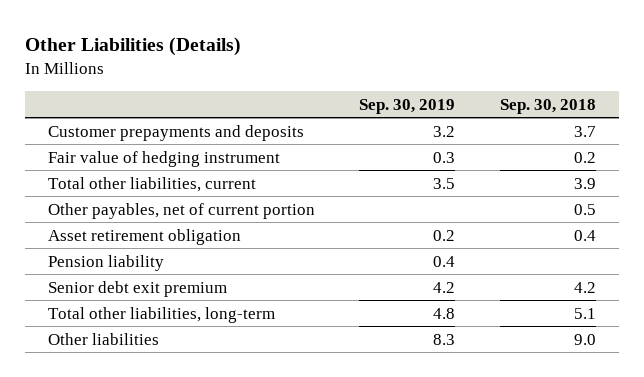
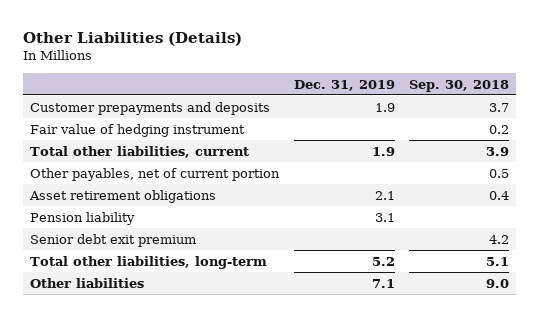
[359,98,456,114] Sep. 30, 2019 -> none
none -> [293,79,395,91] Dec. 31, 2019
[47,228,241,245] Asset retirement obligation -> [28,189,216,203] Asset retirement obligations

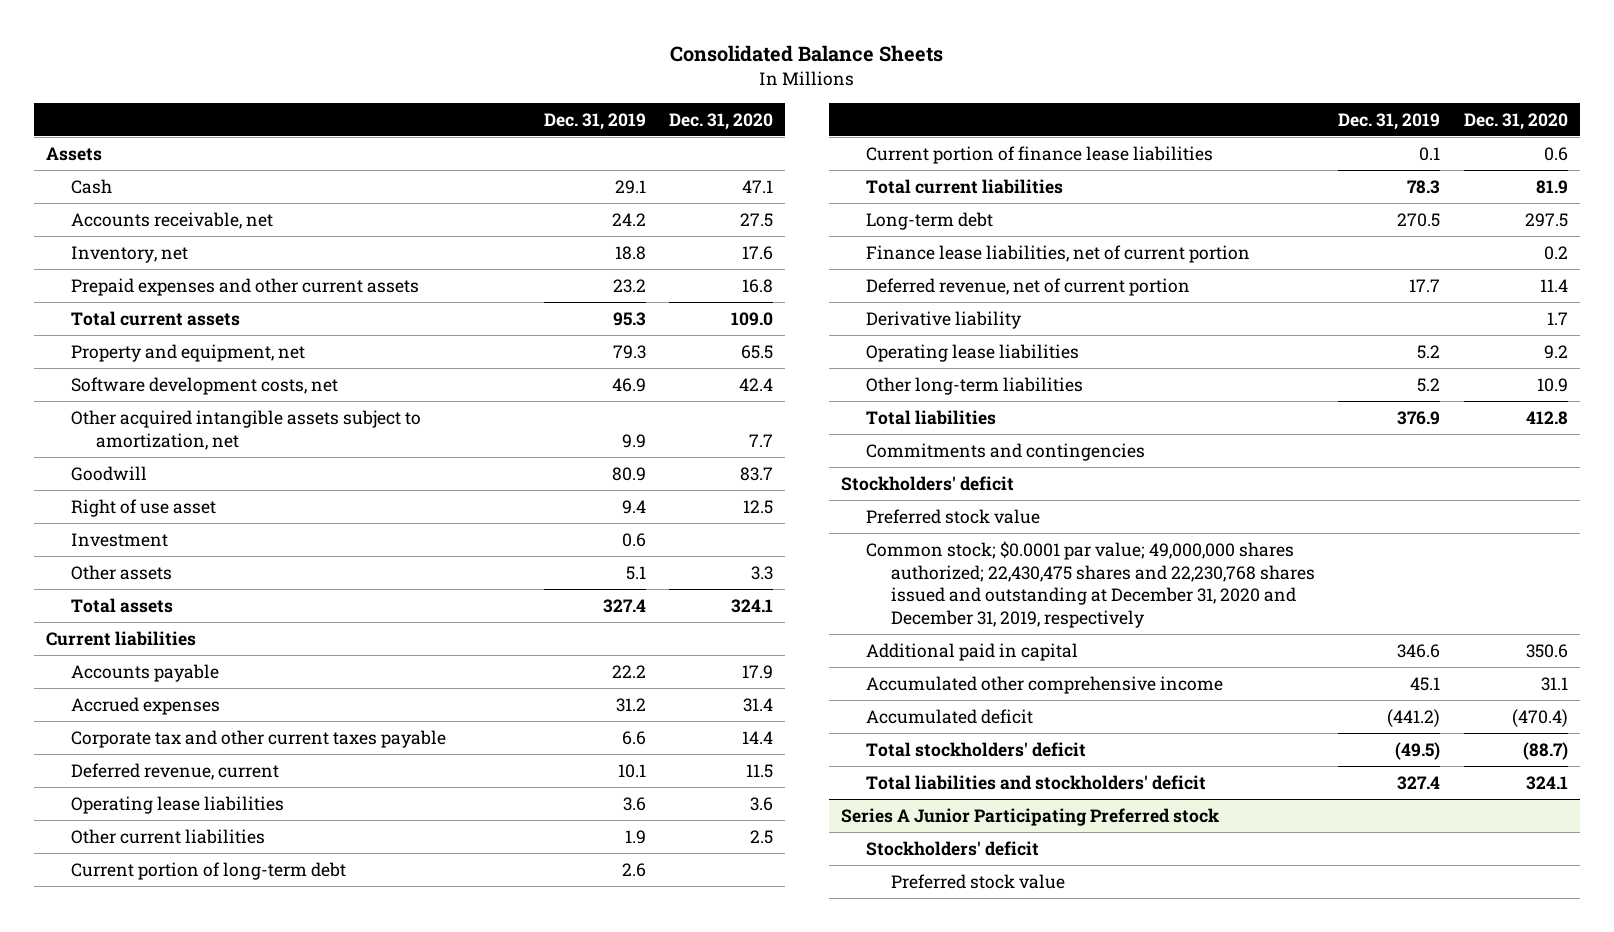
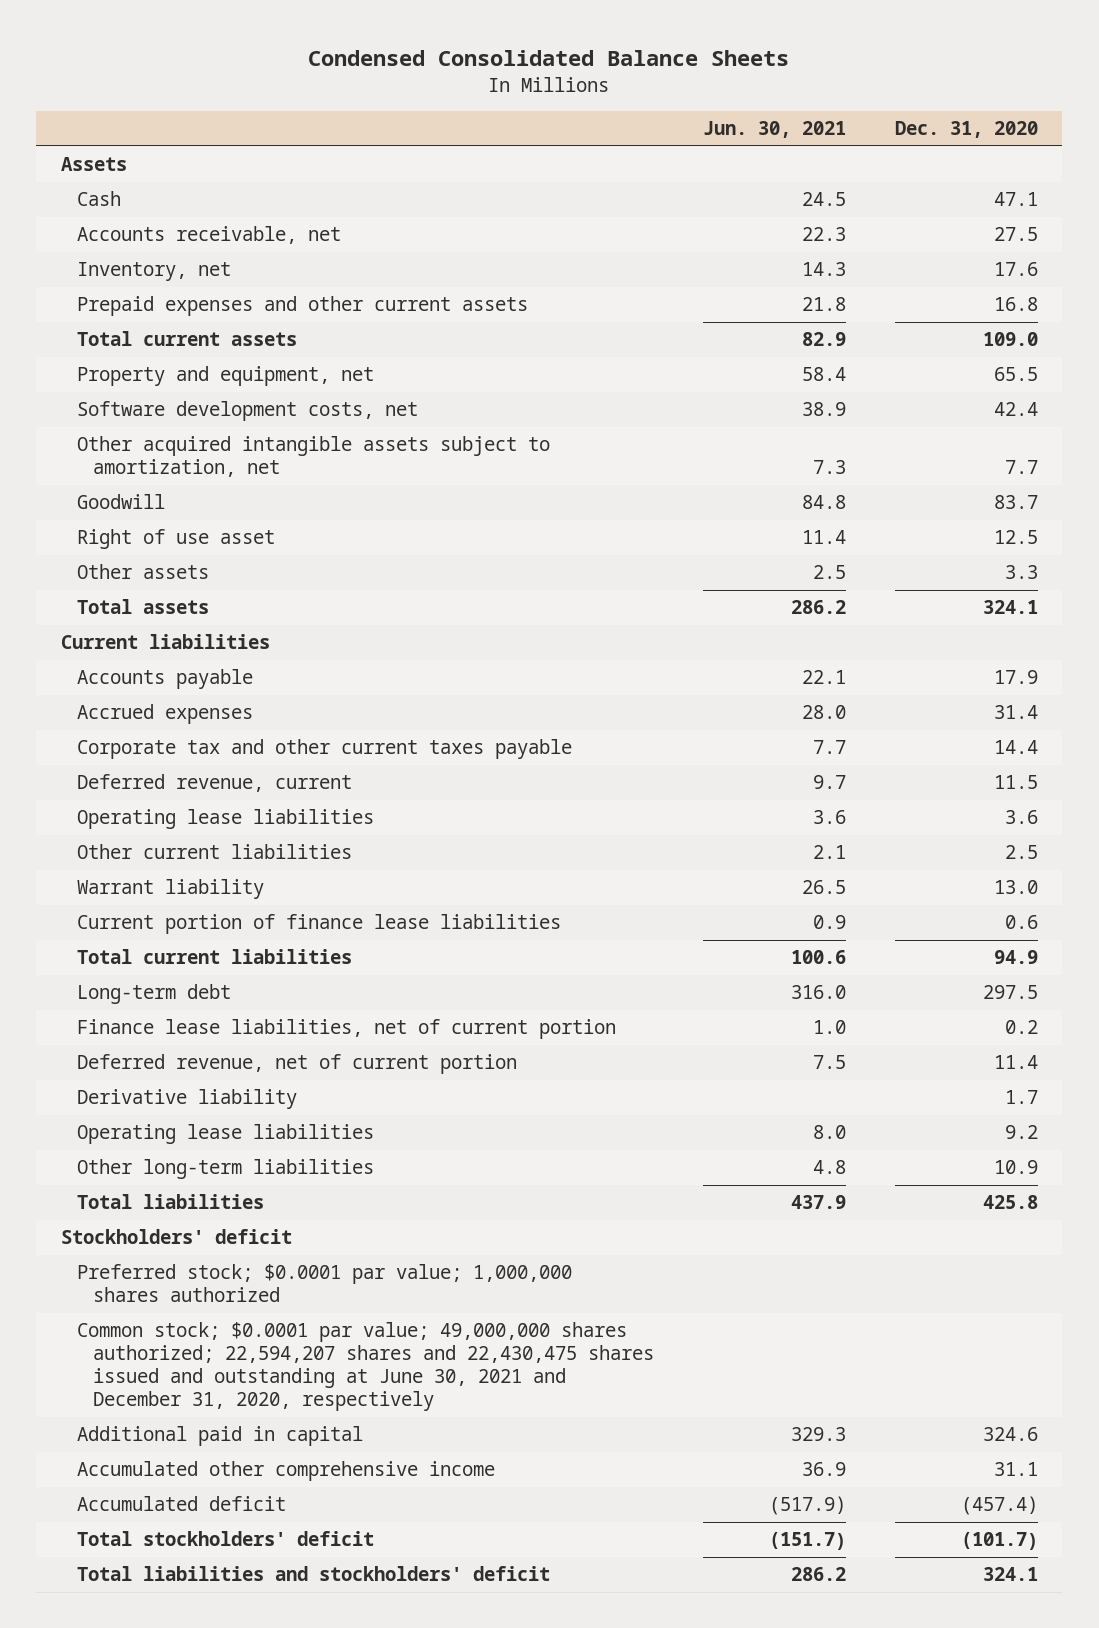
[669,45,943,63] Consolidated Balance Sheets -> [308,50,790,67] Condensed Consolidated Balance Sheets
[543,112,646,130] Dec. 31, 2019 -> none
none -> [702,121,846,139] Jun. 30, 2021
[70,532,168,547] Investment -> none
[70,861,346,880] Current portion of long-term debt -> none
none -> [76,879,264,900] Warrant liability
[1535,179,1568,194] 81.9 -> [993,950,1038,965] 94.9
[865,442,1145,461] Commitments and contingencies -> none
[1525,410,1568,425] 412.8 -> [982,1195,1038,1210] 425.8
[865,508,1040,524] Preferred stock value -> [76,1264,572,1303] Preferred stock; $0.0001 par value; 1,000,000 shares authorized
[865,540,1315,628] Common stock; $0.0001 par value; 49,000,000 shares authorized; 22,430,475 shares and 22,230,768 shares issued and outstanding at December 31, 2020 and December 31, 2019, respectively -> [76,1322,654,1412] Common stock; $0.0001 par value; 49,000,000 shares authorized; 22,594,207 shares and 22,430,475 shares issued and outstanding at June 30, 2021 and December 31, 2020, respectively
[1525,643,1568,658] 350.6 -> [982,1427,1038,1442] 324.6
[1511,708,1568,727] (470.4) -> [960,1496,1038,1516] (457.4)
[1522,741,1568,760] (88.7) -> [960,1532,1038,1551] (101.7)
[840,807,1219,826] Series A Junior Participating Preferred stock -> none
[865,840,1039,856] Stockholders' deficit -> none
[890,873,1065,889] Preferred stock value -> none

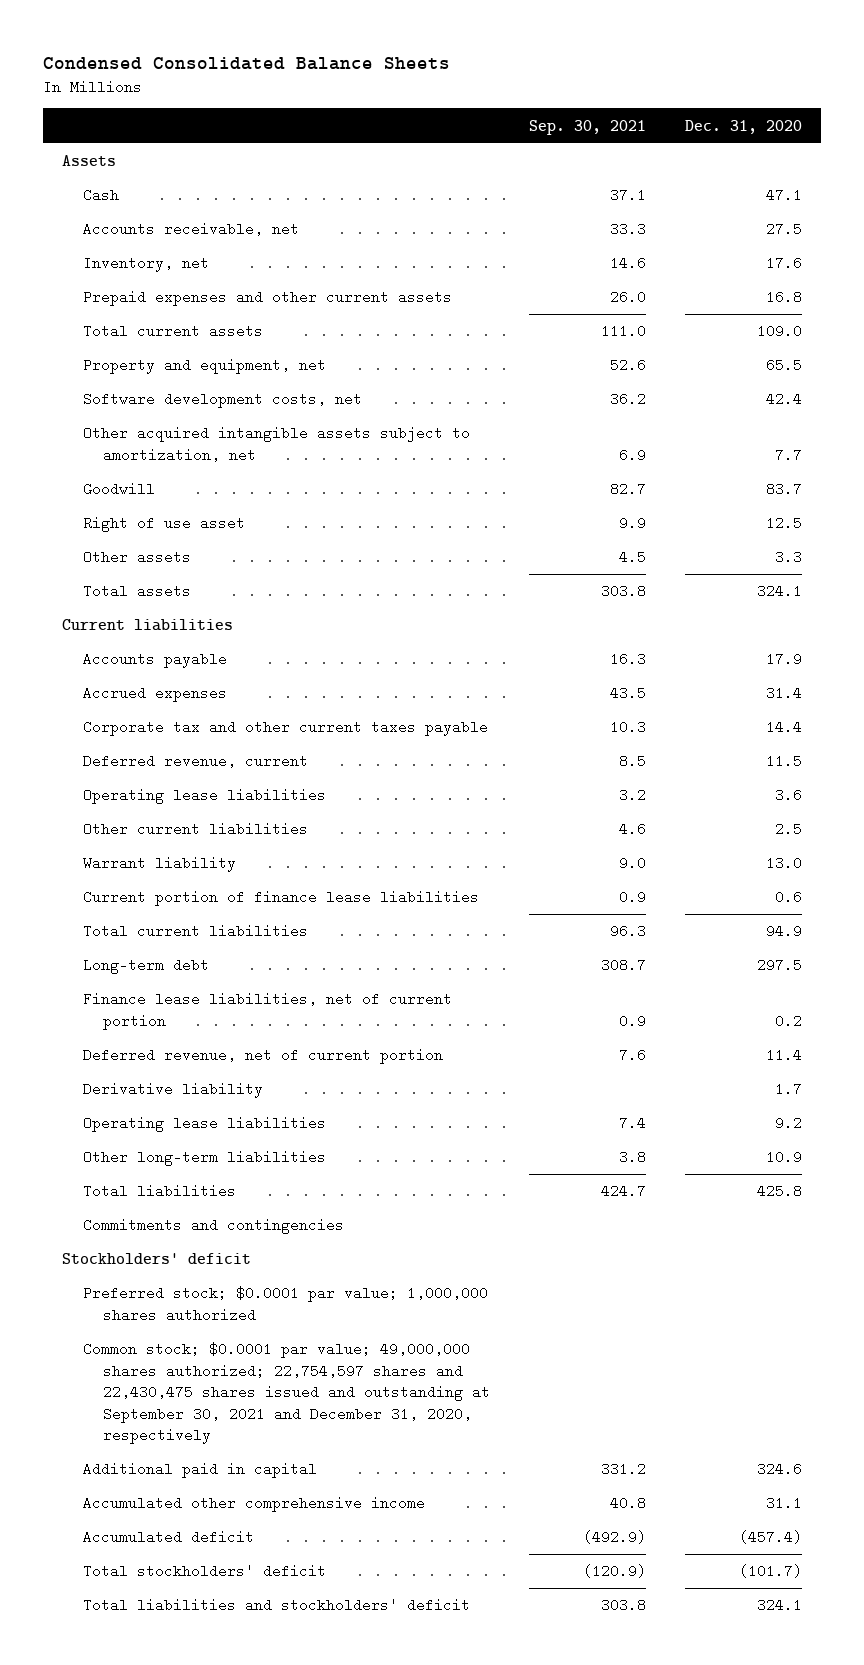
[702,121,846,139] Jun. 30, 2021 -> none
none -> [528,119,646,135] Sep. 30, 2021
none -> [82,1218,344,1235] Commitments and contingencies
[76,1322,654,1412] Common stock; $0.0001 par value; 49,000,000 shares authorized; 22,594,207 shares and 22,430,475 shares issued and outstanding at June 30, 2021 and December 31, 2020, respectively -> [82,1342,490,1445] Common stock; $0.0001 par value; 49,000,000 shares authorized; 22,754,597 shares and 22,430,475 shares issued and outstanding at September 30, 2021 and December 31, 2020, respectively

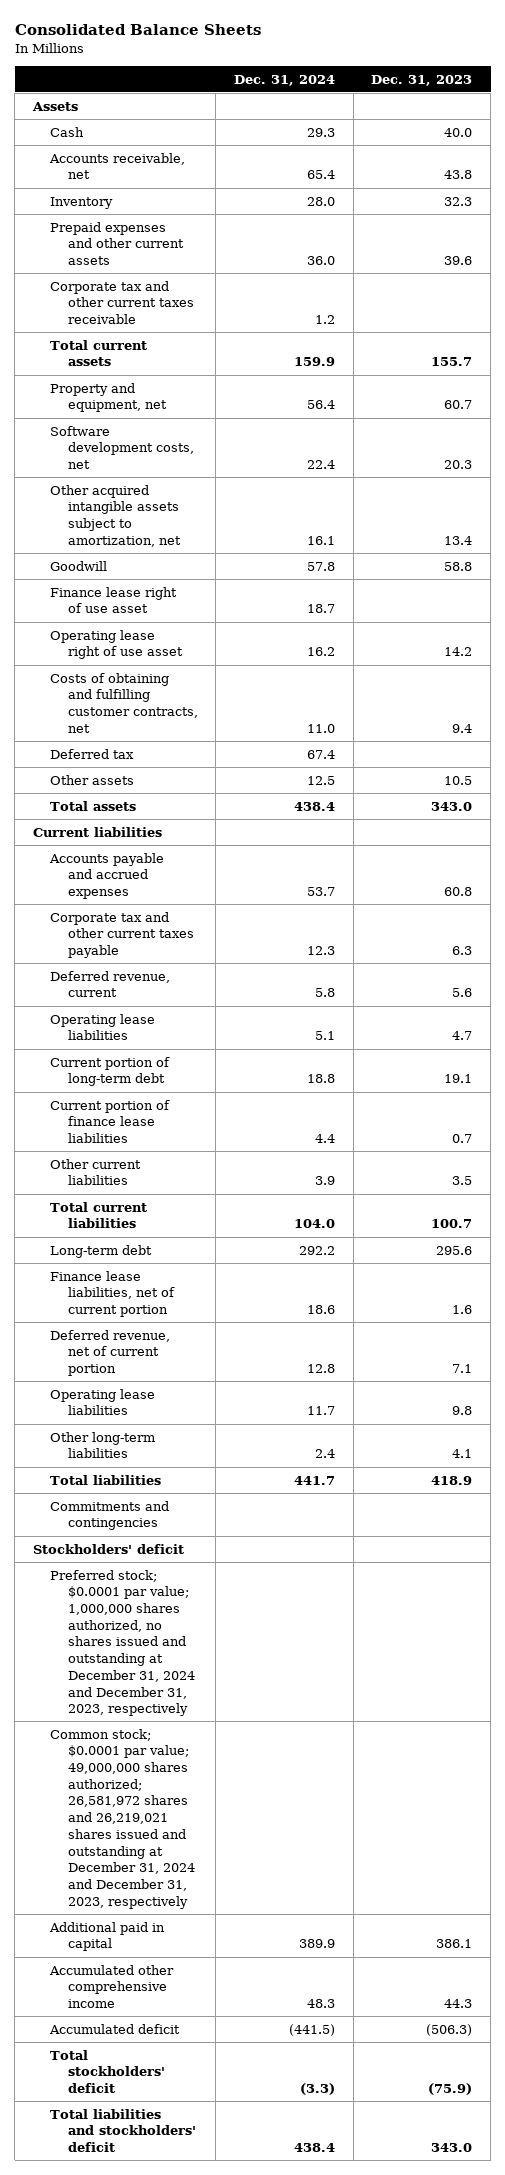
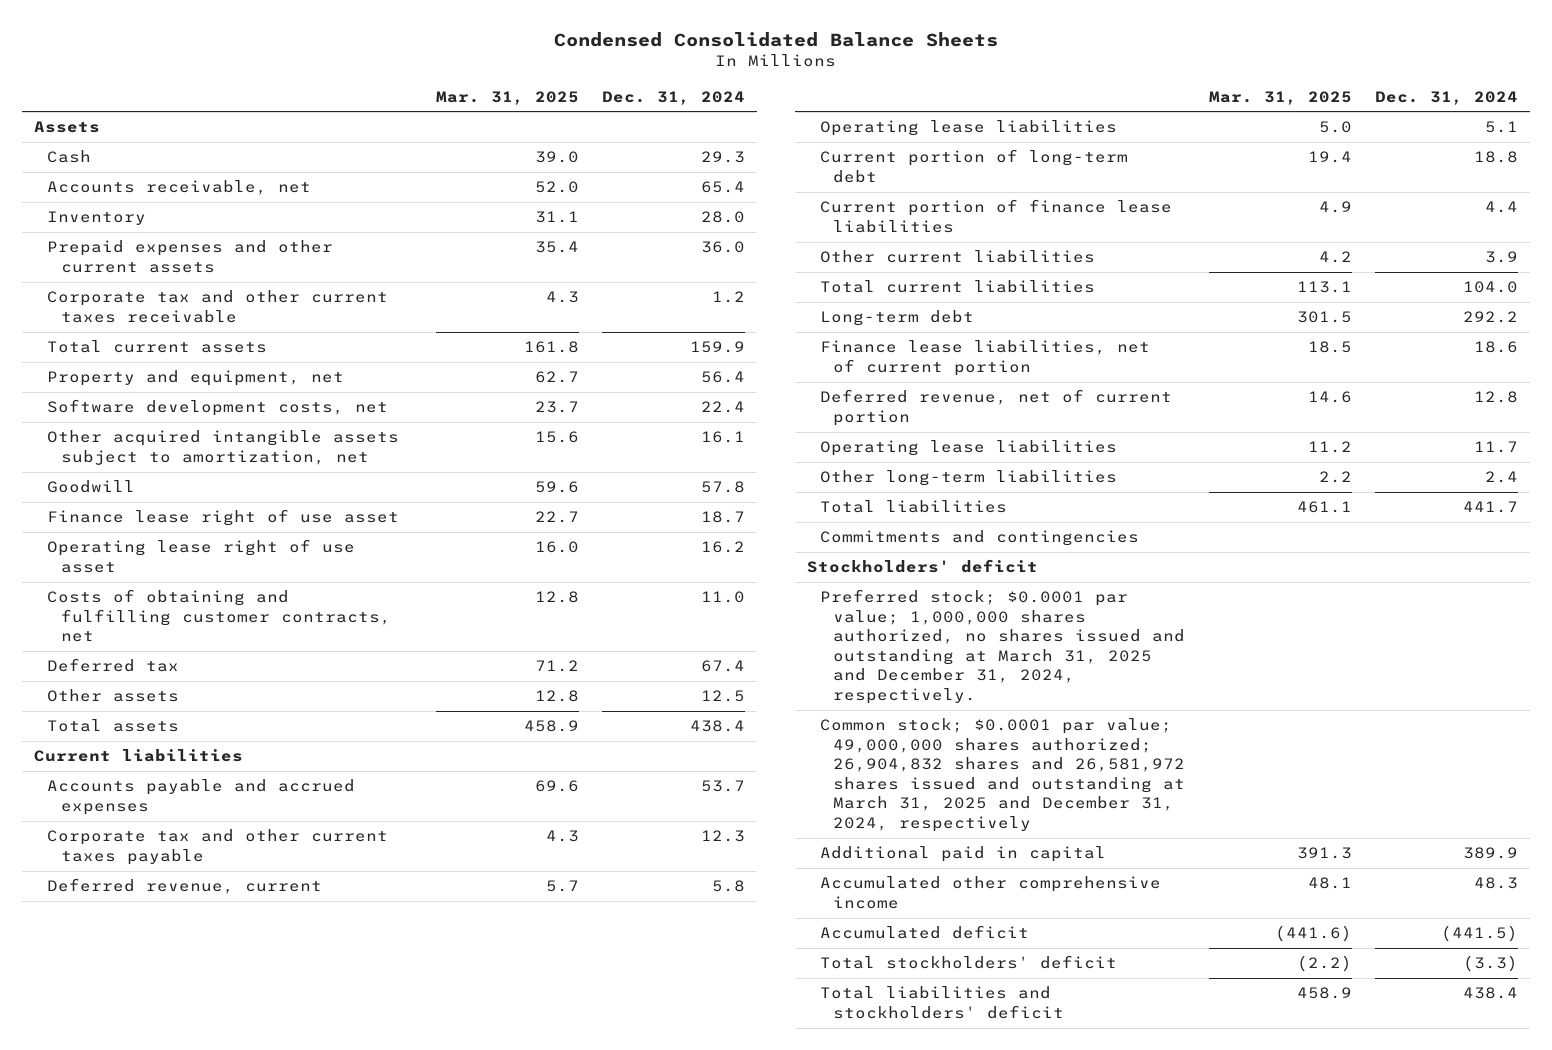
[14,24,261,36] Consolidated Balance Sheets -> [554,31,999,47] Condensed Consolidated Balance Sheets
[371,74,473,86] Dec. 31, 2023 -> none
none -> [436,90,580,105] Mar. 31, 2025
[50,1569,195,1717] Preferred stock; $0.0001 par value; 1,000,000 shares authorized, no shares issued and outstanding at December 31, 2024 and December 31, 2023, respectively -> [819,589,1186,704] Preferred stock; $0.0001 par value; 1,000,000 shares authorized, no shares issued and outstanding at March 31, 2025 and December 31, 2024, respectively.
[50,1728,195,1909] Common stock; $0.0001 par value; 49,000,000 shares authorized; 26,581,972 shares and 26,219,021 shares issued and outstanding at December 31, 2024 and December 31, 2023, respectively -> [819,718,1186,832] Common stock; $0.0001 par value; 49,000,000 shares authorized; 26,904,832 shares and 26,581,972 shares issued and outstanding at March 31, 2025 and December 31, 2024, respectively

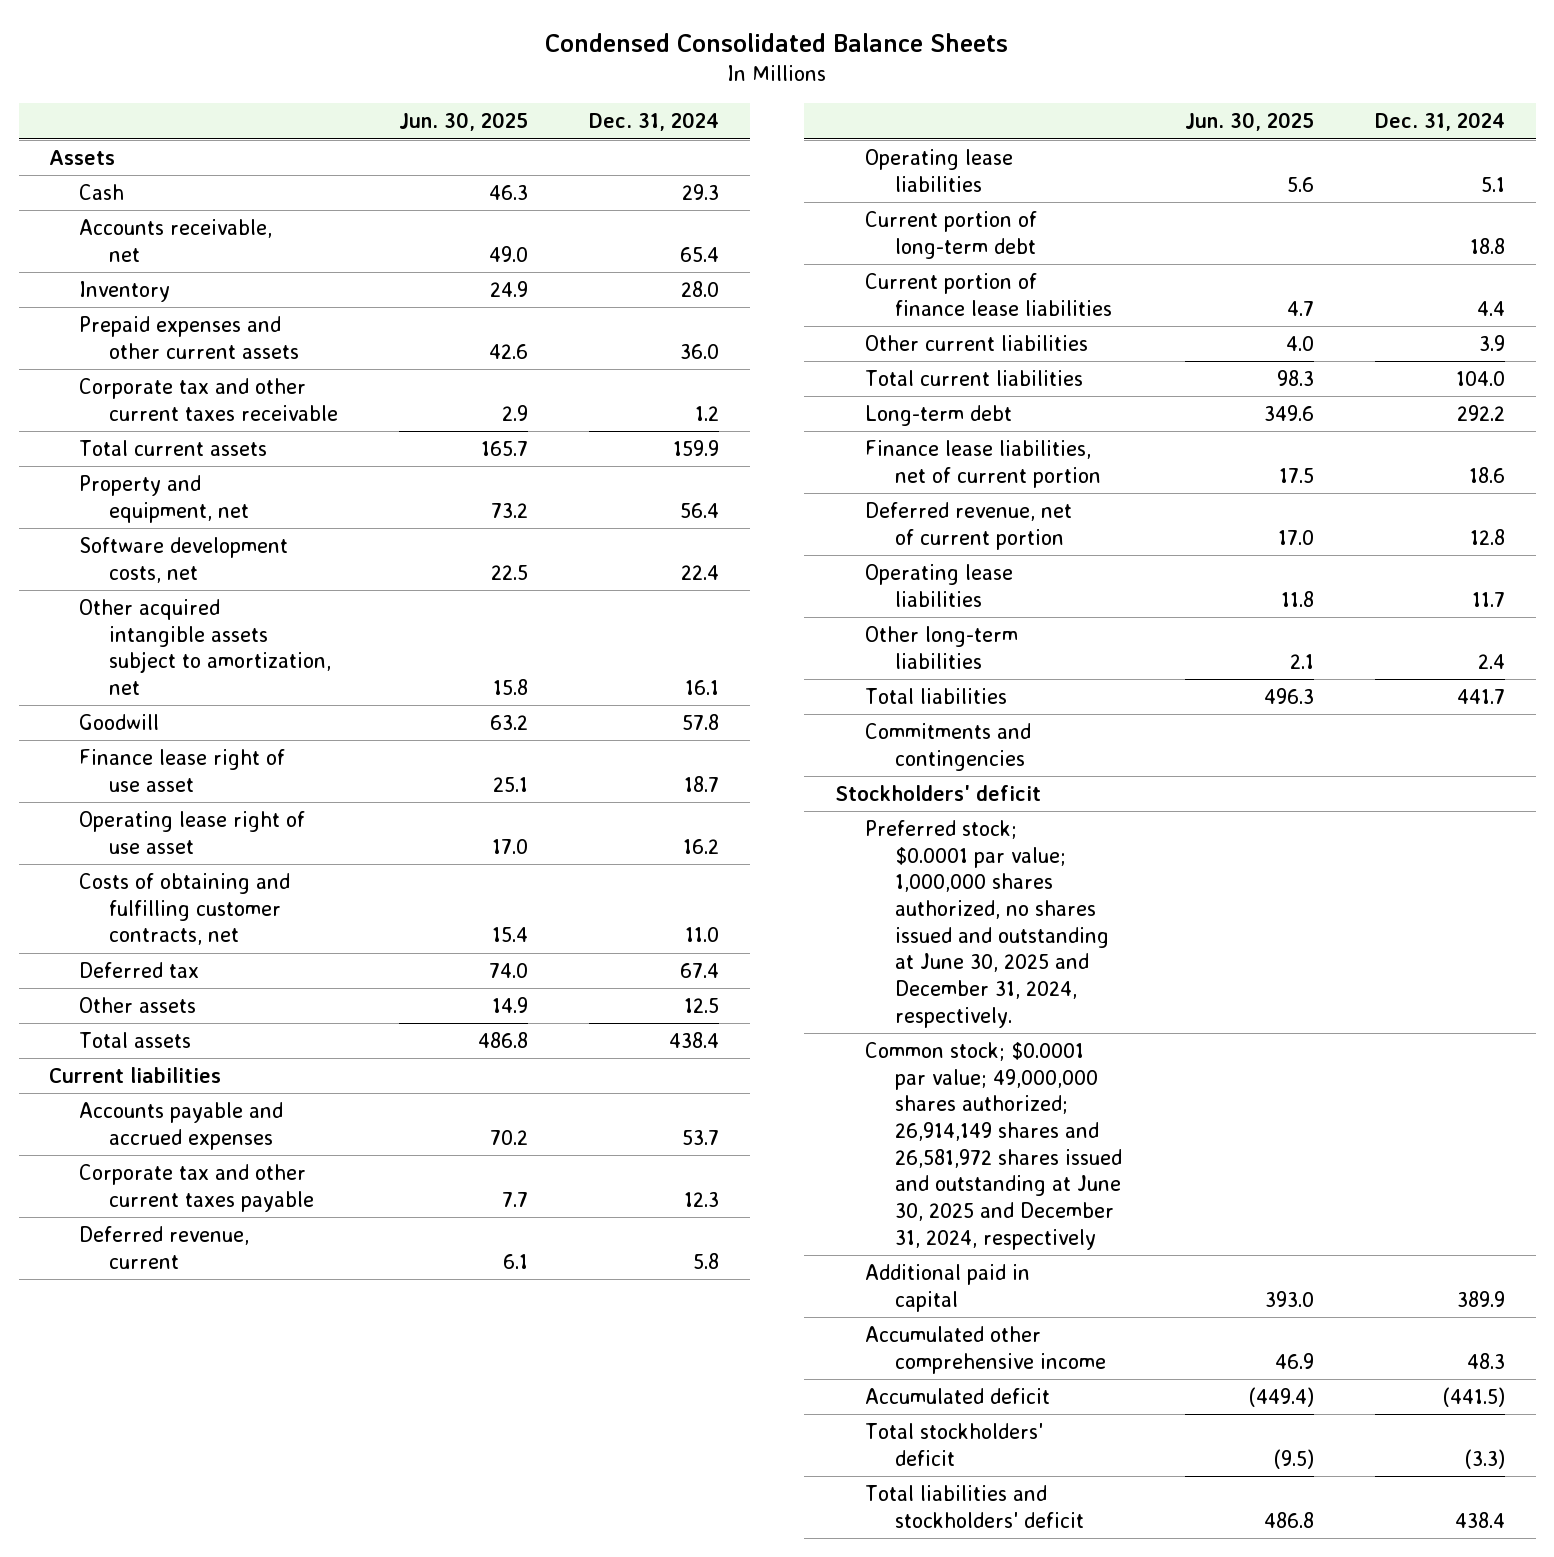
[436,90,580,105] Mar. 31, 2025 -> none
none -> [399,112,529,132] Jun. 30, 2025
[819,589,1186,704] Preferred stock; $0.0001 par value; 1,000,000 shares authorized, no shares issued and outstanding at March 31, 2025 and December 31, 2024, respectively. -> [864,820,1109,1028] Preferred stock; $0.0001 par value; 1,000,000 shares authorized, no shares issued and outstanding at June 30, 2025 and December 31, 2024, respectively.
[819,718,1186,832] Common stock; $0.0001 par value; 49,000,000 shares authorized; 26,904,832 shares and 26,581,972 shares issued and outstanding at March 31, 2025 and December 31, 2024, respectively -> [864,1042,1122,1250] Common stock; $0.0001 par value; 49,000,000 shares authorized; 26,914,149 shares and 26,581,972 shares issued and outstanding at June 30, 2025 and December 31, 2024, respectively

